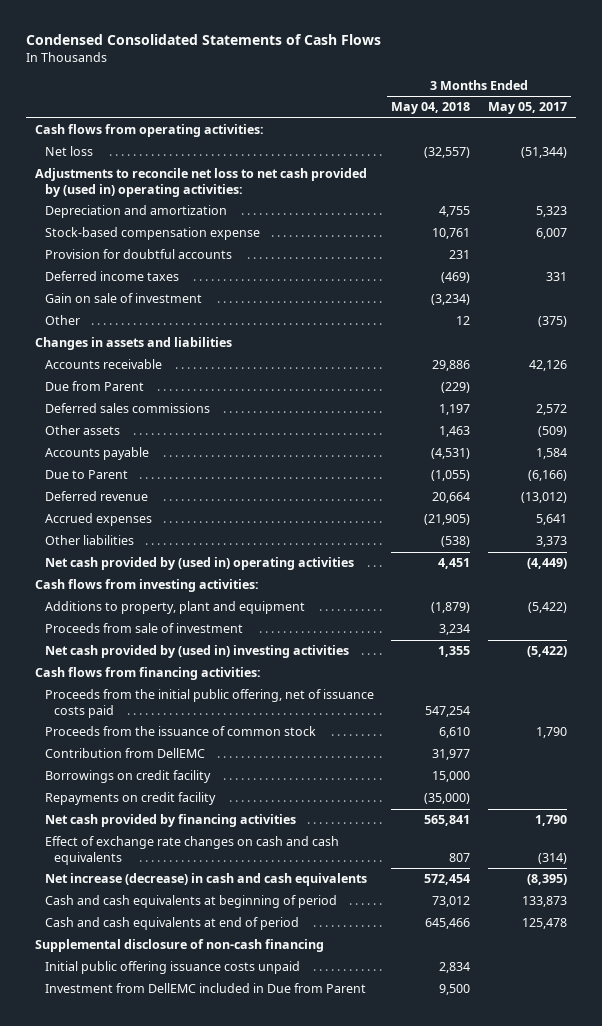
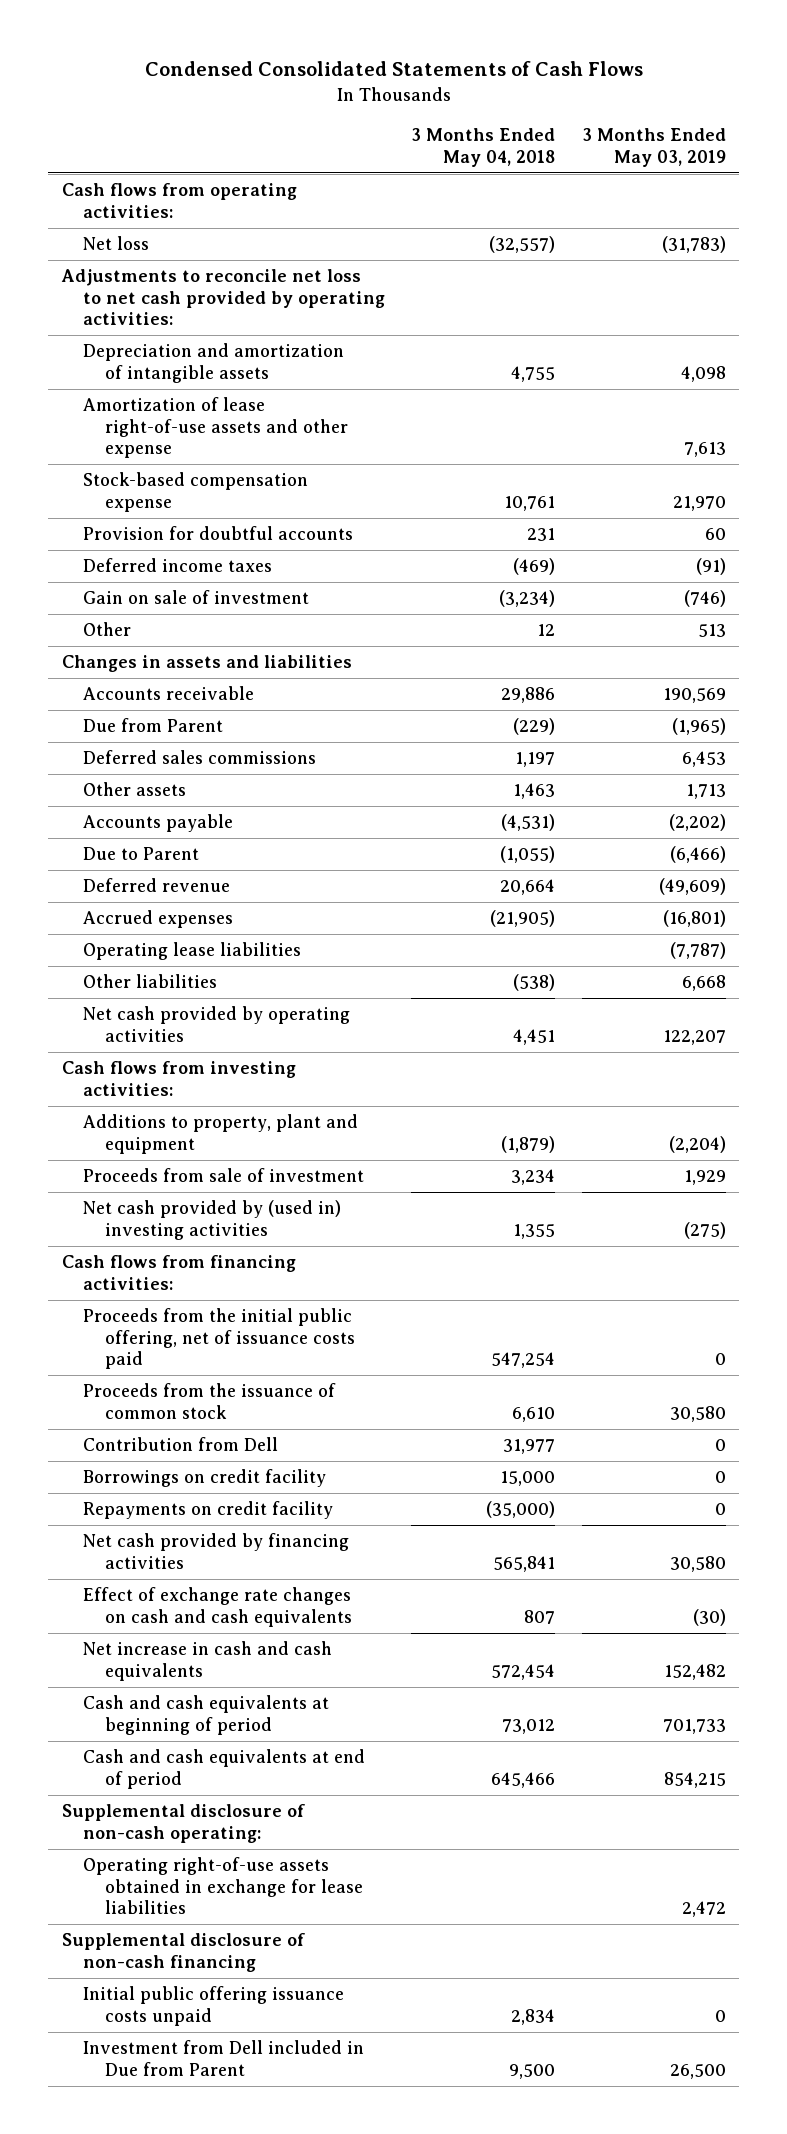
[487,102,567,115] May 05, 2017 -> none
none -> [581,128,726,167] 3 Months Ended May 03, 2019
[35,168,368,197] Adjustments to reconcile net loss to net cash provided by (used in) operating activities: -> [60,269,386,326] Adjustments to reconcile net loss to net cash provided by operating activities:
[44,205,227,219] Depreciation and amortization -> [83,343,345,383] Depreciation and amortization of intangible assets
none -> [83,397,348,459] Amortization of lease right-of-use assets and other expense
none -> [83,942,302,961] Operating lease liabilities
[44,557,354,571] Net cash provided by (used in) operating activities -> [83,1006,351,1042] Net cash provided by operating activities
[44,748,205,759] Contribution from DellEMC -> [83,1437,279,1452] Contribution from Dell
[44,873,367,887] Net increase (decrease) in cash and cash equivalents -> [83,1641,333,1681] Net increase in cash and cash equivalents
none -> [61,1804,305,1843] Supplemental disclosure of non-cash operating:
none -> [83,1857,363,1915] Operating right-of-use assets obtained in exchange for lease liabilities
[44,983,366,994] Investment from DellEMC included in Due from Parent -> [83,2040,365,2076] Investment from Dell included in Due from Parent

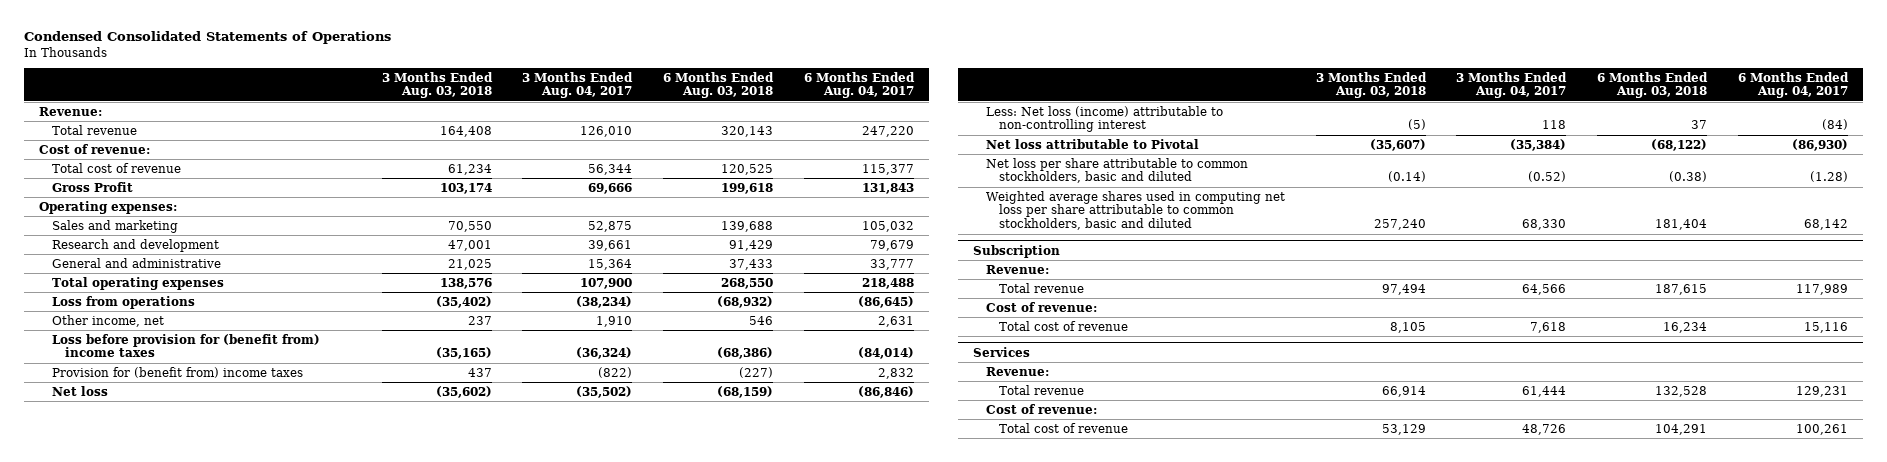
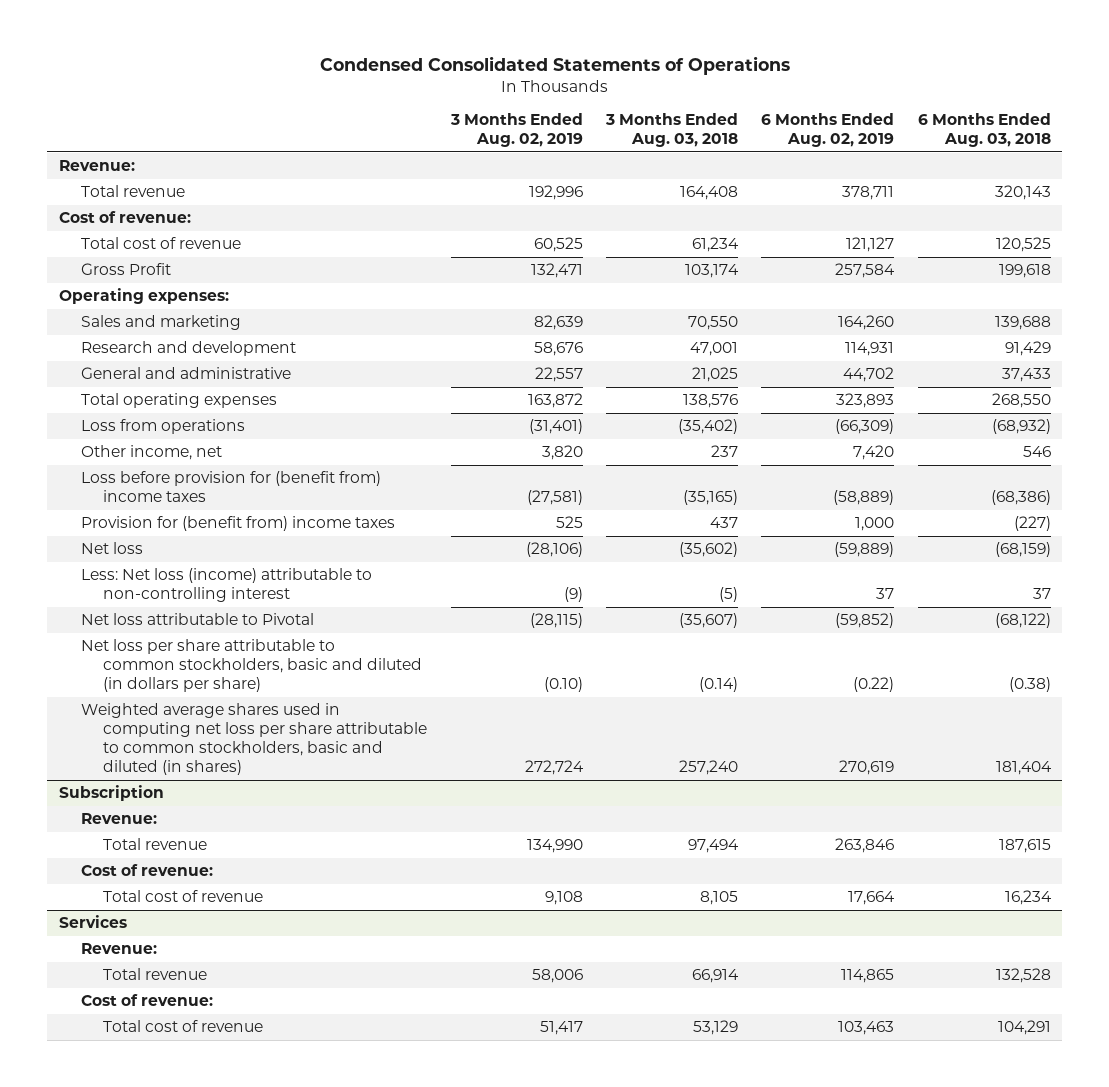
[522,71,634,99] 3 Months Ended Aug. 04, 2017 -> none
[803,71,915,99] 6 Months Ended Aug. 04, 2017 -> none
none -> [449,113,583,148] 3 Months Ended Aug. 02, 2019
none -> [761,113,895,148] 6 Months Ended Aug. 02, 2019
[985,157,1248,184] Net loss per share attributable to common stockholders, basic and diluted -> [80,639,423,693] Net loss per share attributable to common stockholders, basic and diluted (in dollars per share)
[985,190,1285,231] Weighted average shares used in computing net loss per share attributable to common stockholders, basic and diluted -> [80,703,428,776] Weighted average shares used in computing net loss per share attributable to common stockholders, basic and diluted (in shares)

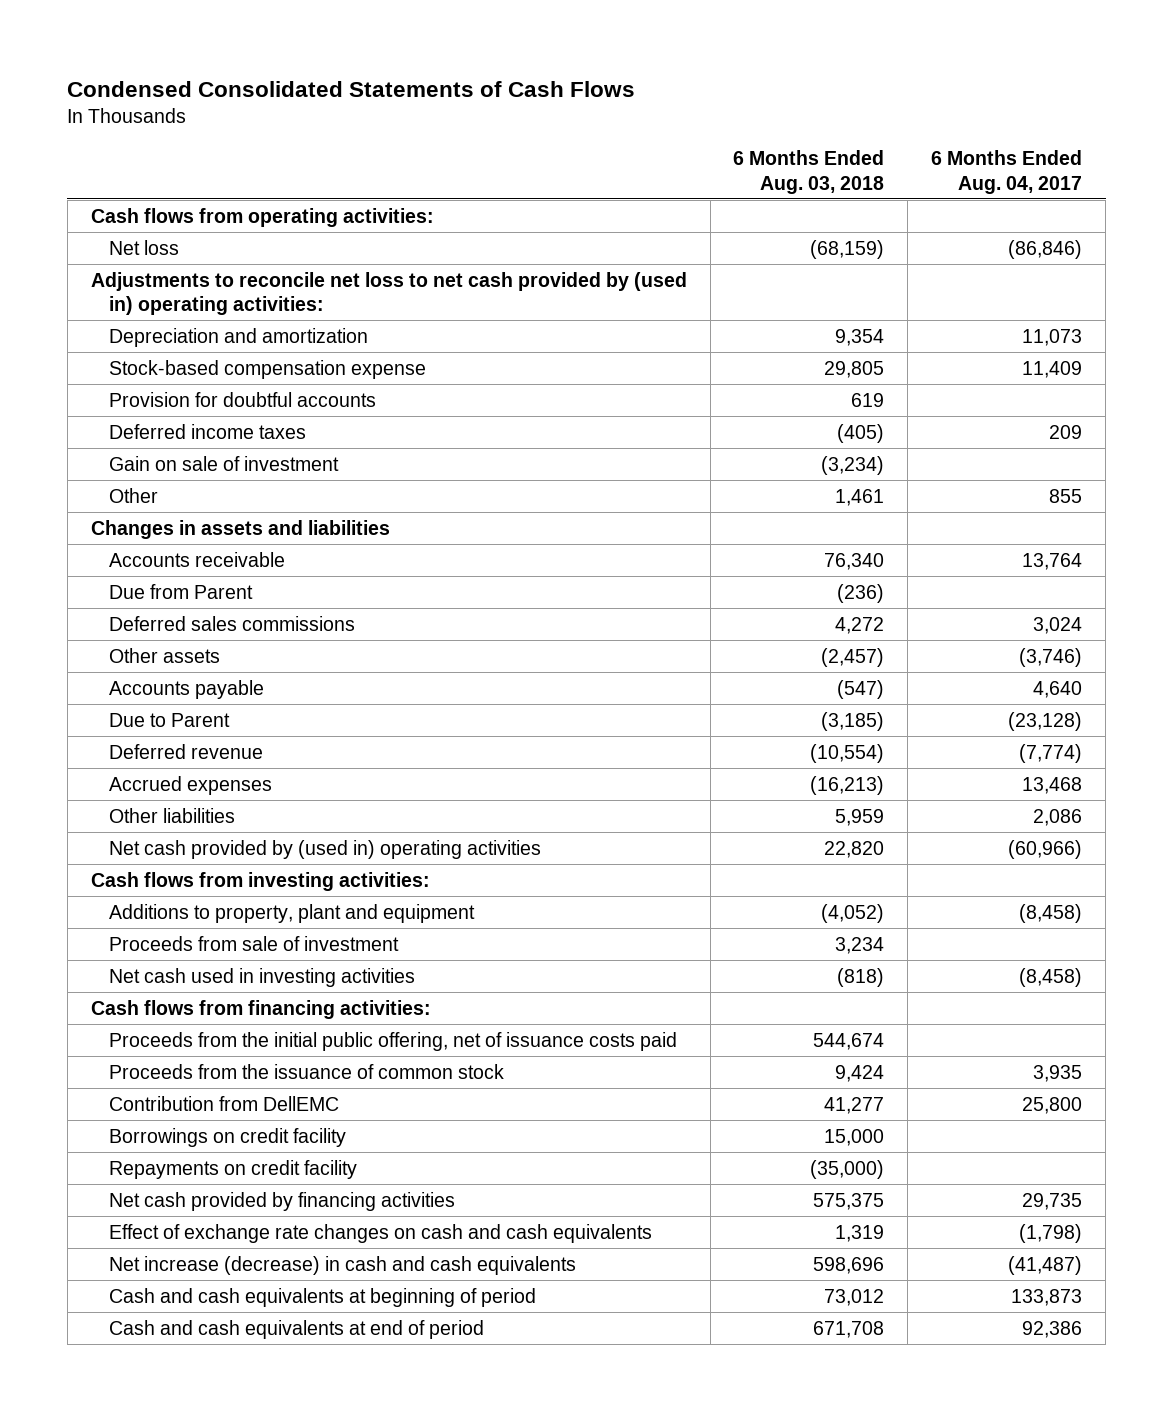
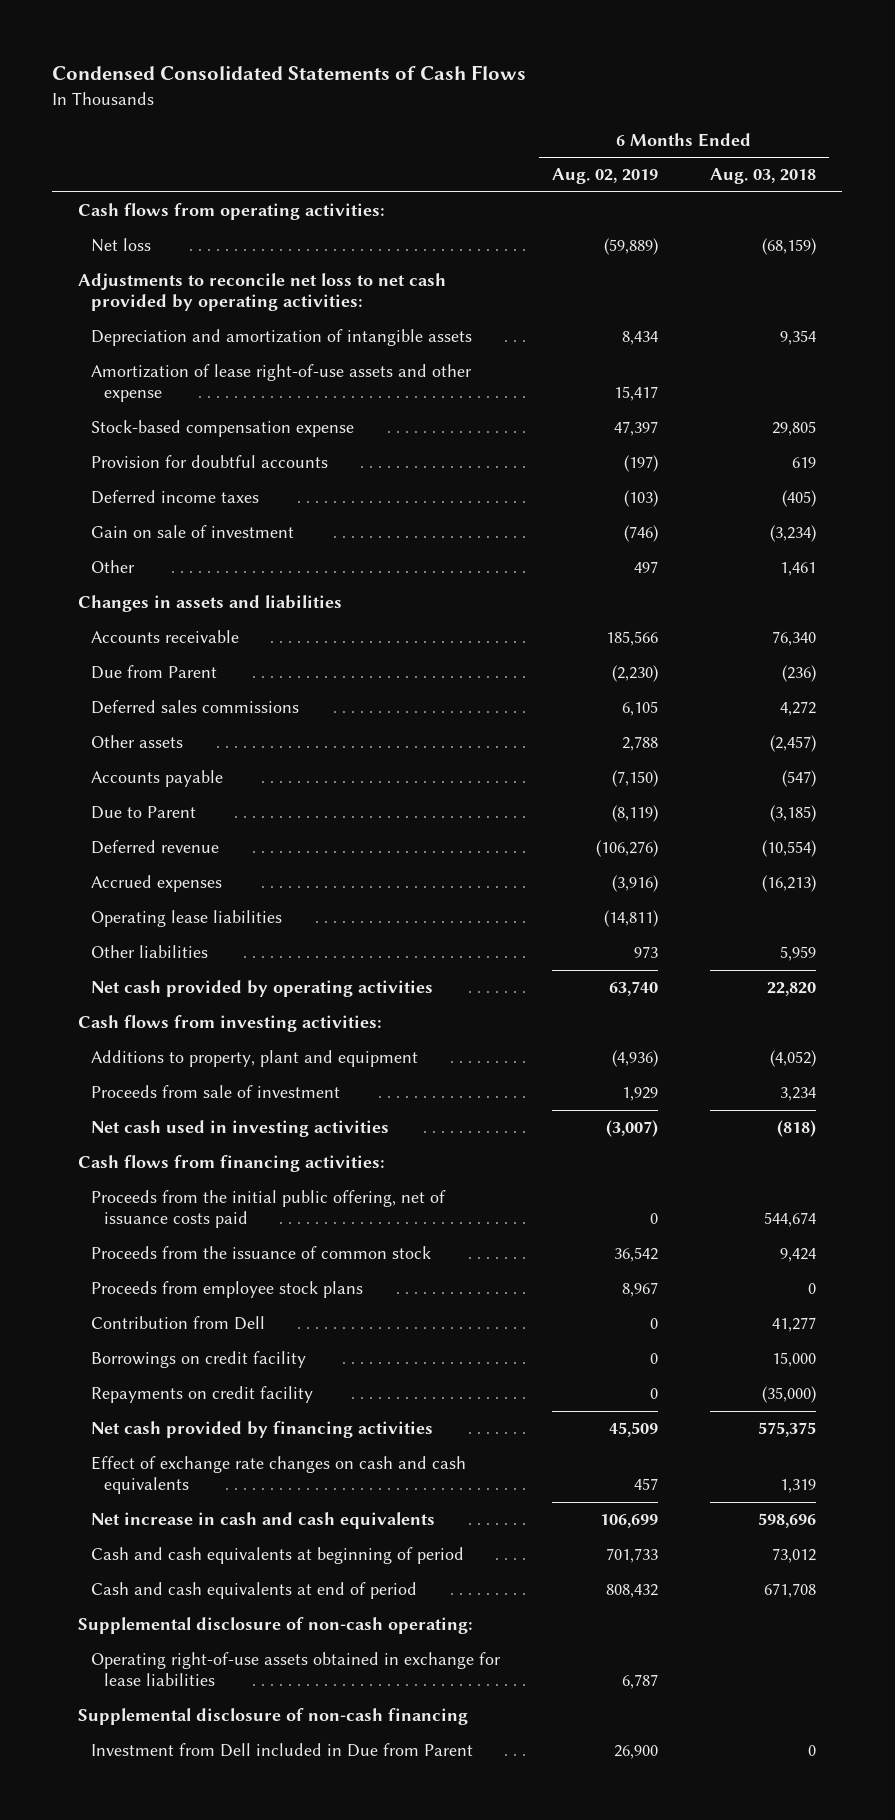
[931,150,1083,194] 6 Months Ended Aug. 04, 2017 -> none
none -> [552,168,659,185] Aug. 02, 2019
[90,271,687,315] Adjustments to reconcile net loss to net cash provided by (used in) operating activities: -> [78,273,447,312] Adjustments to reconcile net loss to net cash provided by operating activities:
[109,327,369,347] Depreciation and amortization -> [91,329,473,347] Depreciation and amortization of intangible assets
none -> [91,364,473,403] Amortization of lease right-of-use assets and other expense
none -> [91,910,283,928] Operating lease liabilities
[109,839,542,859] Net cash provided by (used in) operating activities -> [91,980,434,998] Net cash provided by operating activities
none -> [91,1281,364,1299] Proceeds from employee stock plans
[109,1095,340,1111] Contribution from DellEMC -> [91,1316,266,1331] Contribution from Dell
[109,1255,577,1275] Net increase (decrease) in cash and cash equivalents -> [91,1512,436,1530] Net increase in cash and cash equivalents
none -> [78,1617,474,1635] Supplemental disclosure of non-cash operating:
none -> [91,1652,502,1687] Operating right-of-use assets obtained in exchange for lease liabilities
none -> [78,1708,469,1726] Supplemental disclosure of non-cash financing
none -> [91,1743,474,1758] Investment from Dell included in Due from Parent

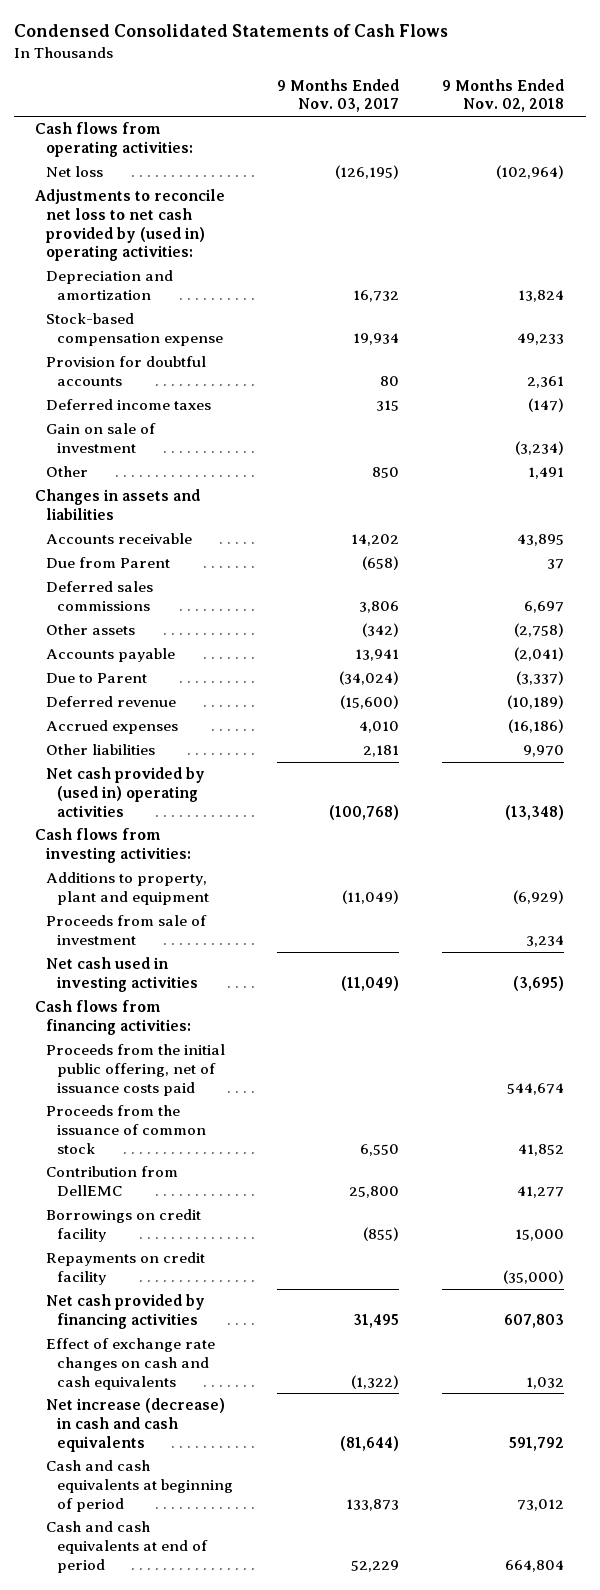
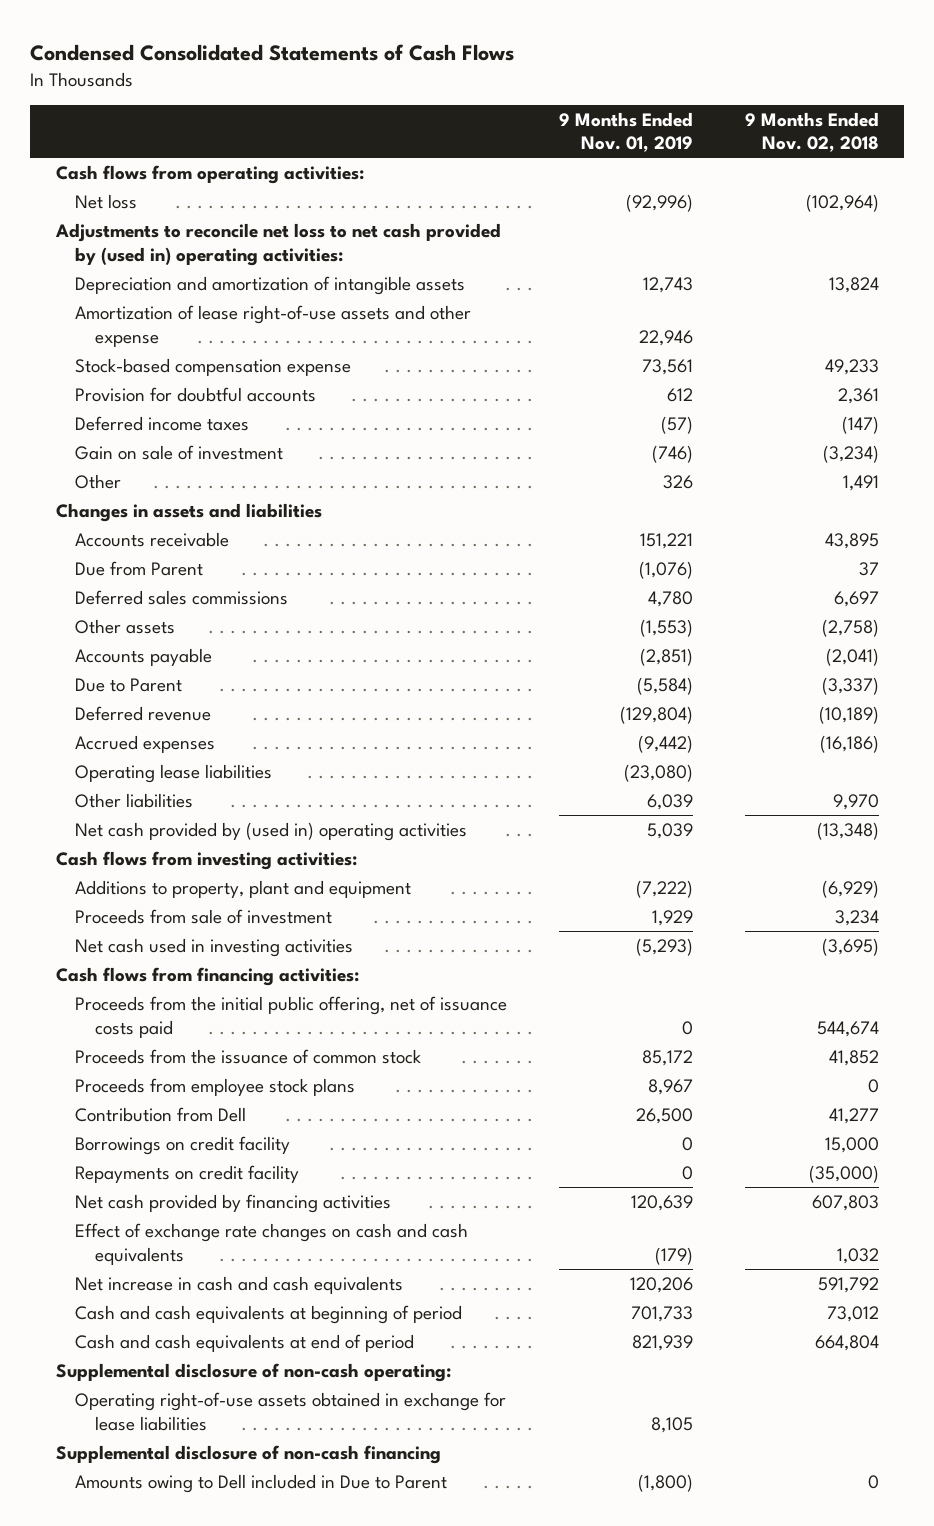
[276,78,399,113] 9 Months Ended Nov. 03, 2017 -> none
none -> [558,111,693,153] 9 Months Ended Nov. 01, 2019
[46,270,174,300] Depreciation and amortization -> [75,275,466,295] Depreciation and amortization of intangible assets
none -> [75,304,472,347] Amortization of lease right-of-use assets and other expense
none -> [75,763,273,783] Operating lease liabilities
none -> [75,1077,356,1096] Proceeds from employee stock plans
[46,1166,179,1196] Contribution from DellEMC -> [75,1106,247,1122] Contribution from Dell
[46,1398,226,1452] Net increase (decrease) in cash and cash equivalents -> [75,1275,404,1294] Net increase in cash and cash equivalents
none -> [55,1362,451,1382] Supplemental disclosure of non-cash operating:
none -> [75,1391,507,1431] Operating right-of-use assets obtained in exchange for lease liabilities
none -> [55,1444,441,1464] Supplemental disclosure of non-cash financing
none -> [75,1473,448,1493] Amounts owing to Dell included in Due to Parent

